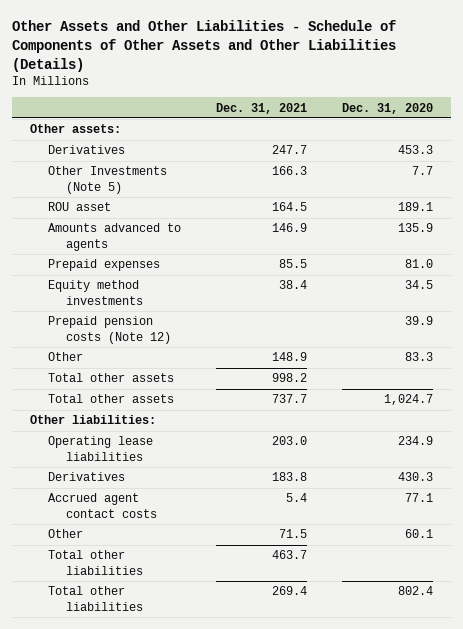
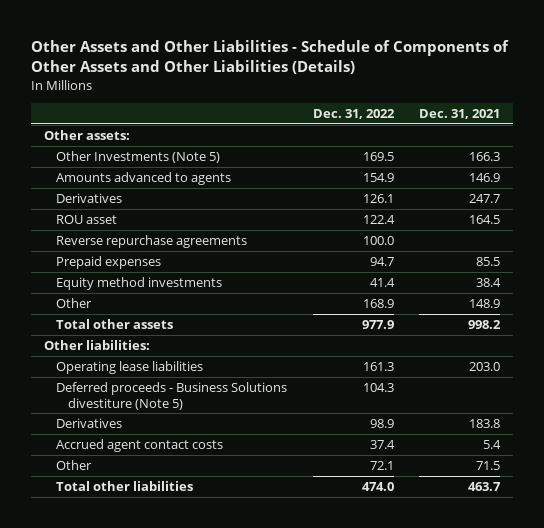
[342,102,434,114] Dec. 31, 2020 -> none
none -> [312,108,395,119] Dec. 31, 2022
[47,145,125,155] Derivatives -> [56,192,123,203] Derivatives
[47,202,111,212] ROU asset -> [56,214,118,224] ROU asset
none -> [56,234,248,248] Reverse repurchase agreements
[47,316,171,344] Prepaid pension costs (Note 12) -> none
[47,394,174,404] Total other assets -> none
none -> [56,381,288,410] Deferred proceeds - Business Solutions divestiture (Note 5)
[47,586,143,611] Total other liabilities -> none

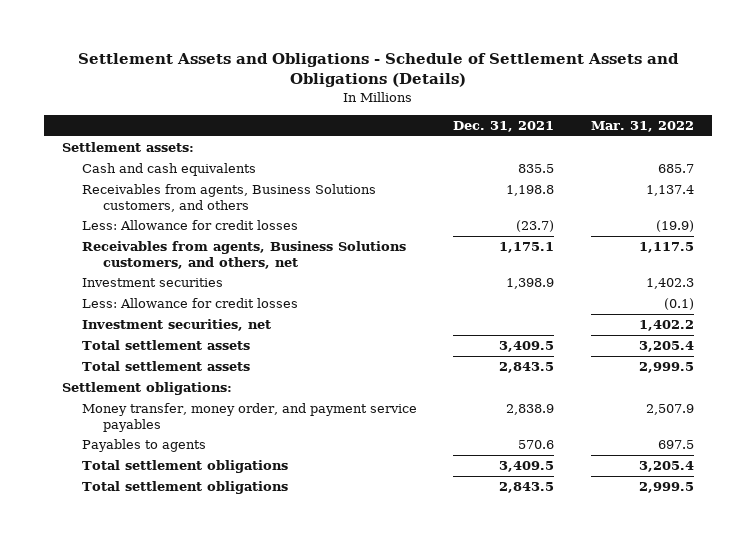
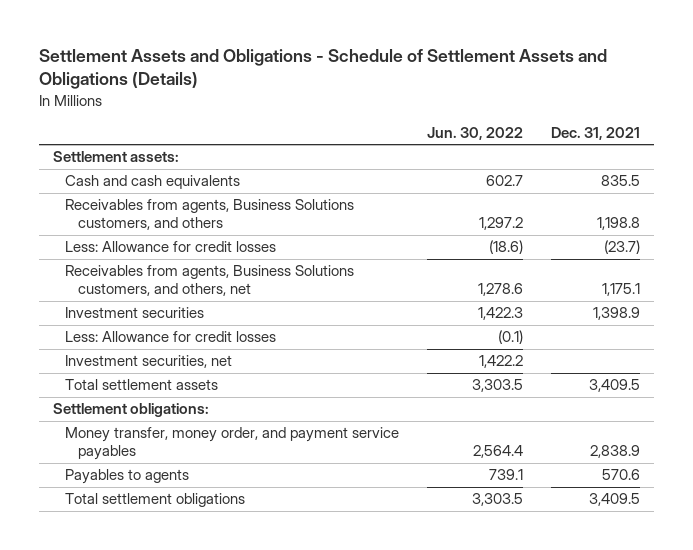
[590,121,694,133] Mar. 31, 2022 -> none
none -> [427,127,524,141] Jun. 30, 2022
[82,361,251,372] Total settlement assets -> none
[82,481,289,495] Total settlement obligations -> none

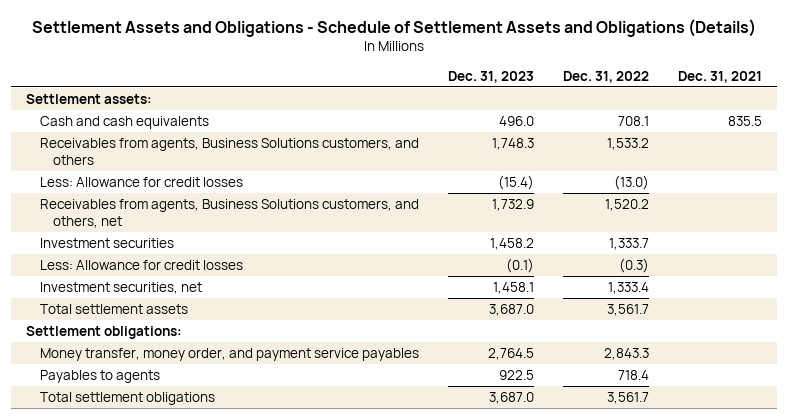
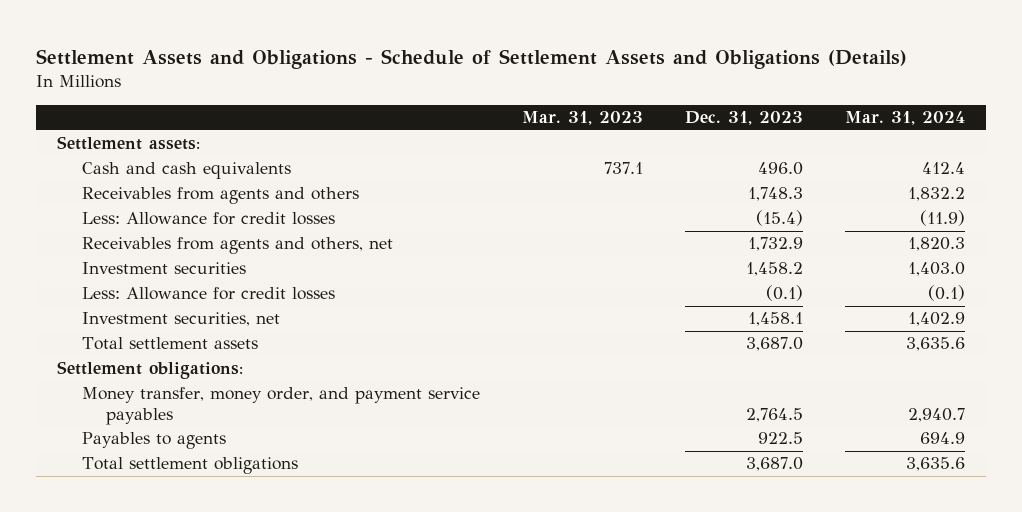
[562,70,649,83] Dec. 31, 2022 -> none
[678,70,763,83] Dec. 31, 2021 -> none
none -> [521,111,643,126] Mar. 31, 2023
none -> [844,111,965,126] Mar. 31, 2024
[39,138,419,165] Receivables from agents, Business Solutions customers, and others -> [81,187,359,205] Receivables from agents and others
[39,199,419,228] Receivables from agents, Business Solutions customers, and others, net -> [81,237,393,255] Receivables from agents and others, net

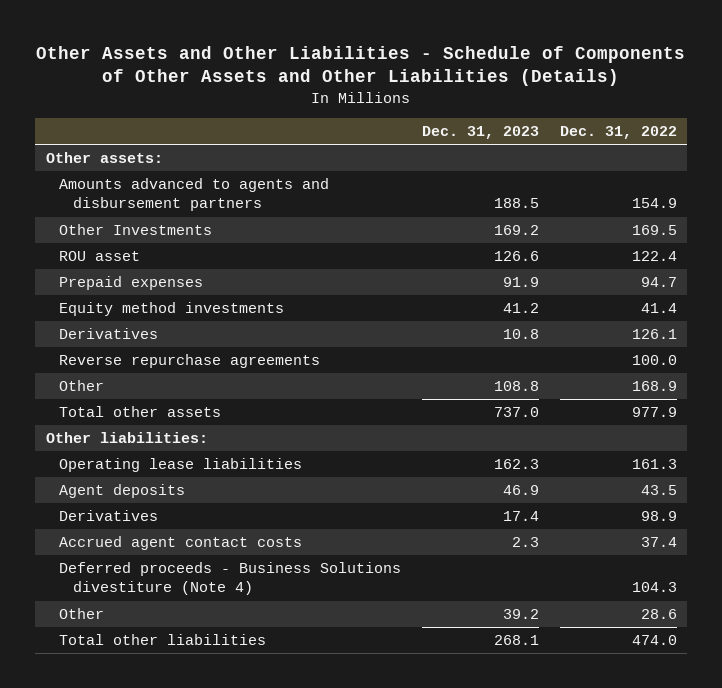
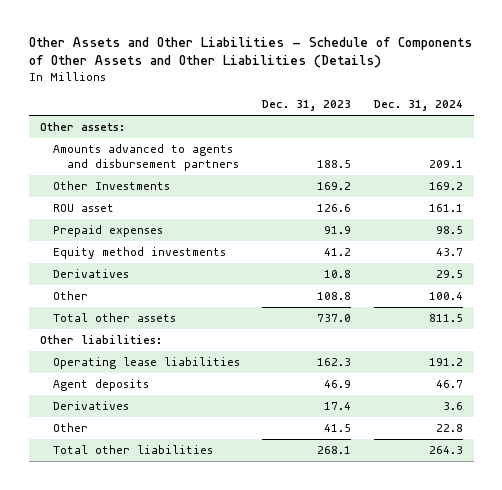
[559,126,677,140] Dec. 31, 2022 -> none
none -> [373,100,463,112] Dec. 31, 2024
[59,354,321,369] Reverse repurchase agreements -> none
[59,536,303,551] Accrued agent contact costs -> none
[59,562,402,596] Deferred proceeds - Business Solutions divestiture (Note 4) -> none
[502,609,539,620] 39.2 -> [324,424,352,433] 41.5

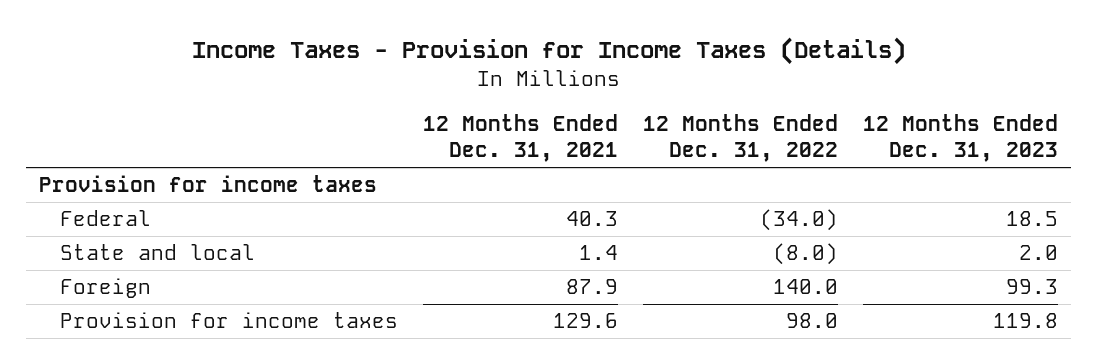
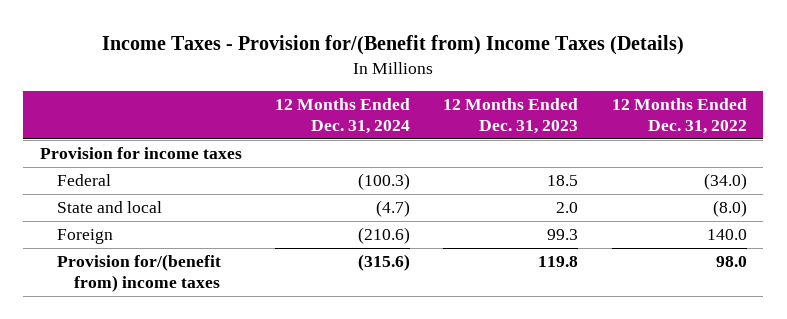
[191,37,906,66] Income Taxes - Provision for Income Taxes (Details) -> [102,35,685,56] Income Taxes - Provision for/(Benefit from) Income Taxes (Details)
[423,113,619,163] 12 Months Ended Dec. 31, 2021 -> none
none -> [275,98,411,134] 12 Months Ended Dec. 31, 2024
[60,312,399,329] Provision for income taxes -> [56,254,221,292] Provision for/(benefit from) income taxes

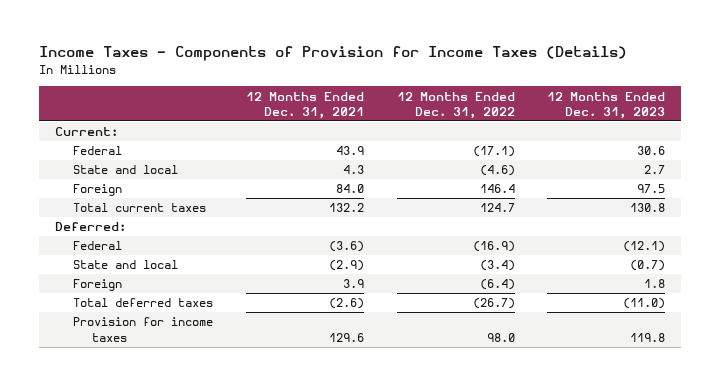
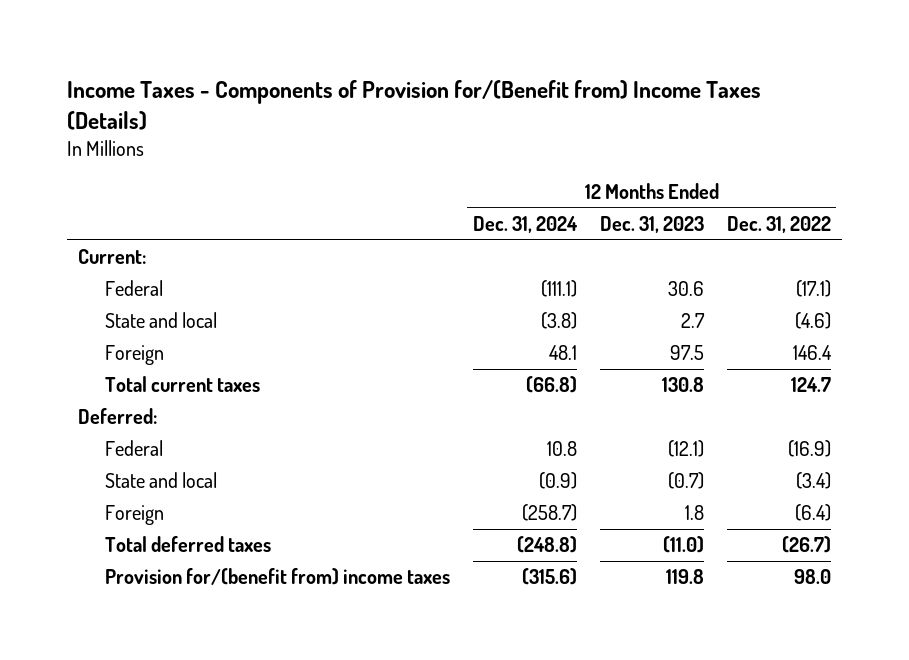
[38,46,627,62] Income Taxes - Components of Provision for Income Taxes (Details) -> [66,79,761,130] Income Taxes - Components of Provision for/(Benefit from) Income Taxes (Details)
[245,91,364,119] 12 Months Ended Dec. 31, 2021 -> none
none -> [472,216,578,234] Dec. 31, 2024
[73,317,214,342] Provision for income taxes -> [105,568,451,586] Provision for/(benefit from) income taxes

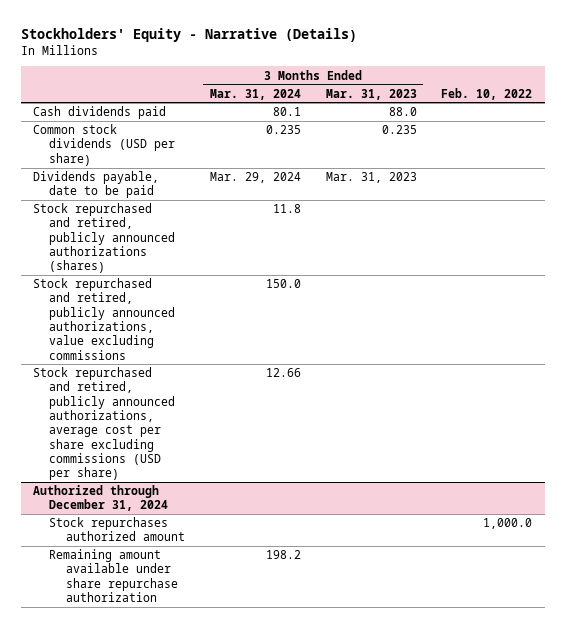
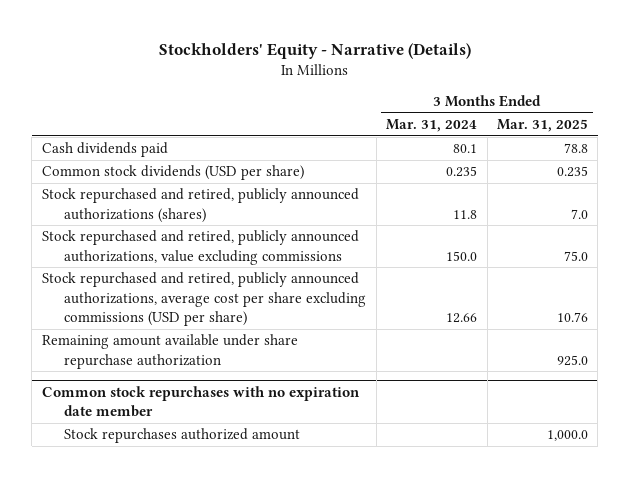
[325,88,417,100] Mar. 31, 2023 -> none
[441,87,533,100] Feb. 10, 2022 -> none
none -> [496,119,588,133] Mar. 31, 2025
[33,171,160,199] Dividends payable, date to be paid -> none
[33,485,169,512] Authorized through December 31, 2024 -> none
none -> [41,334,298,369] Remaining amount available under share repurchase authorization
none -> [41,385,360,418] Common stock repurchases with no expiration date member
[49,549,178,603] Remaining amount available under share repurchase authorization -> none

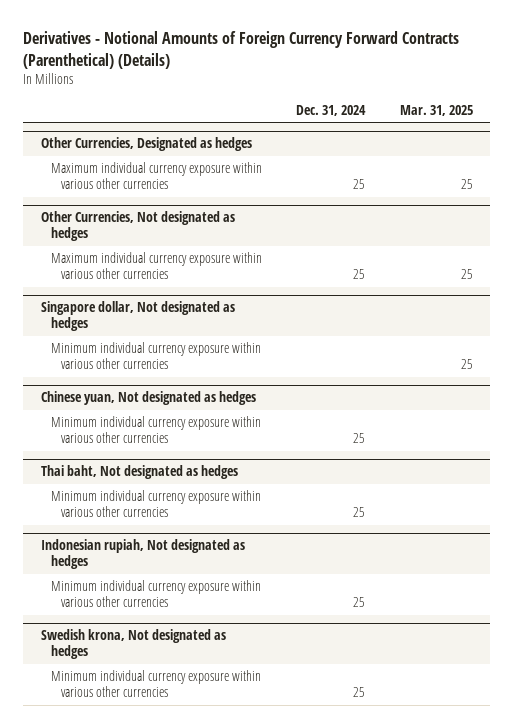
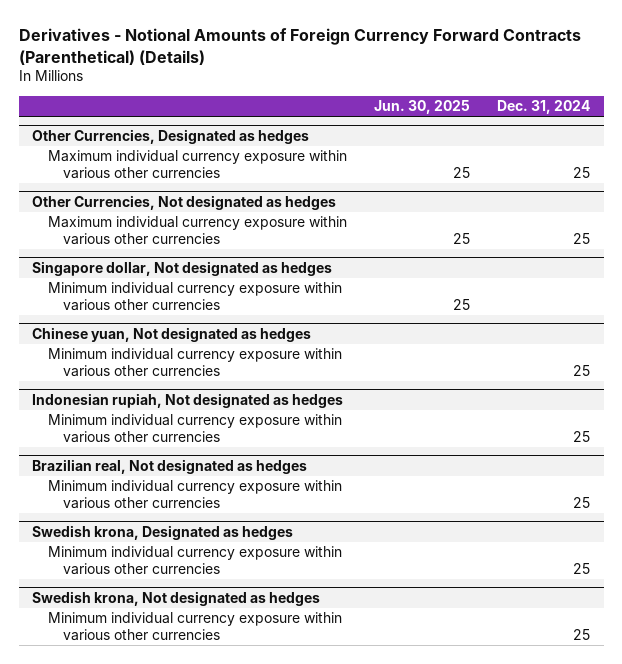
[400,104,474,116] Mar. 31, 2025 -> none
none -> [373,99,470,114] Jun. 30, 2025
[40,465,238,480] Thai baht, Not designated as hedges -> none
[50,490,261,518] Minimum individual currency exposure within various other currencies -> none
none -> [32,458,308,474] Brazilian real, Not designated as hedges
none -> [47,480,342,510] Minimum individual currency exposure within various other currencies
none -> [32,524,294,540] Swedish krona, Designated as hedges
none -> [47,546,342,576] Minimum individual currency exposure within various other currencies

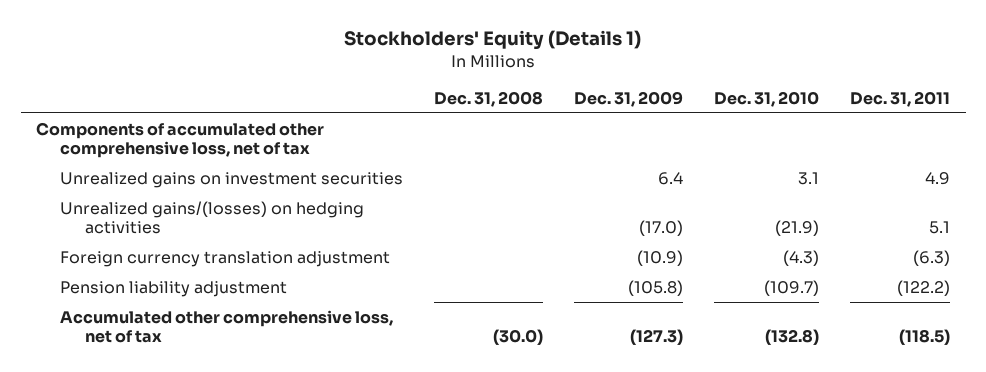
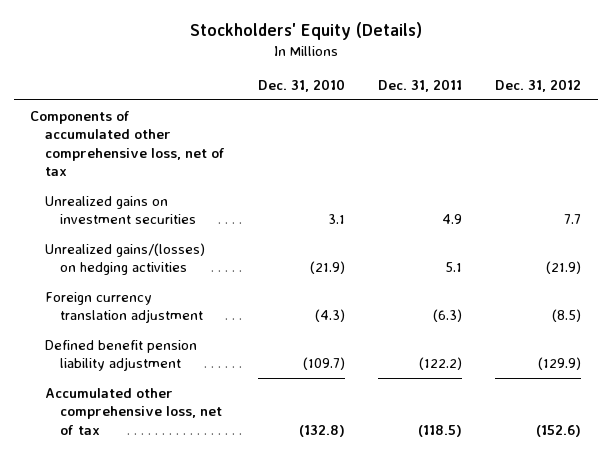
[344,30,642,51] Stockholders' Equity (Details 1) -> [189,22,422,41] Stockholders' Equity (Details)
[434,90,544,107] Dec. 31, 2008 -> none
[574,90,684,107] Dec. 31, 2009 -> none
none -> [495,78,582,92] Dec. 31, 2012
[60,280,288,297] Pension liability adjustment -> [45,339,198,372] Defined benefit pension liability adjustment

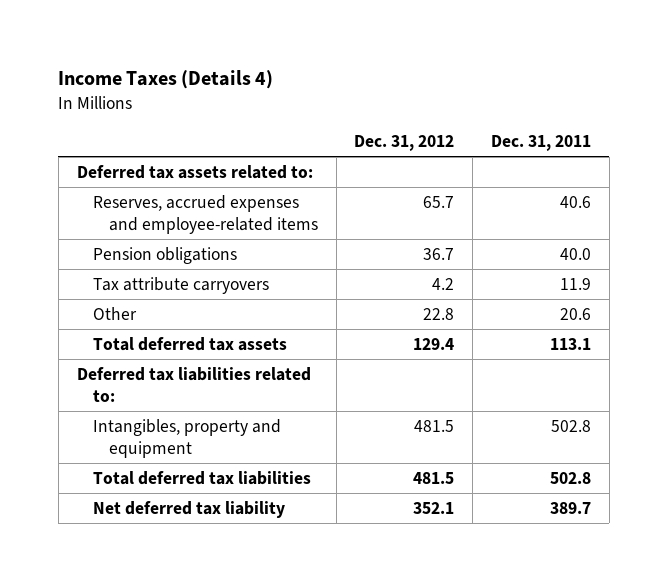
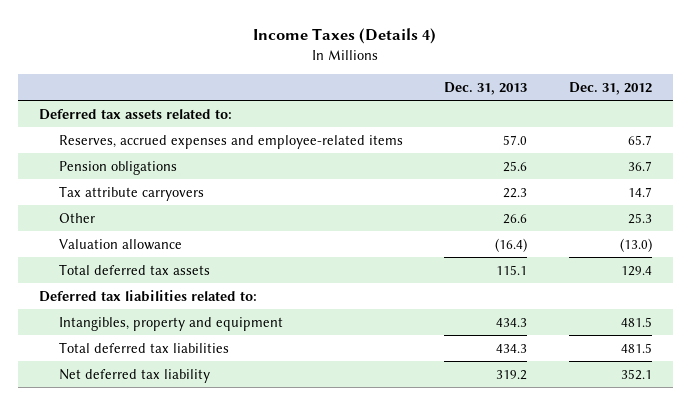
[491,134,592,151] Dec. 31, 2011 -> none
none -> [444,81,528,95] Dec. 31, 2013
[432,277,455,290] 4.2 -> [627,186,652,197] 14.7
[423,307,455,320] 22.8 -> [627,212,652,224] 25.3
none -> [58,238,182,250] Valuation allowance

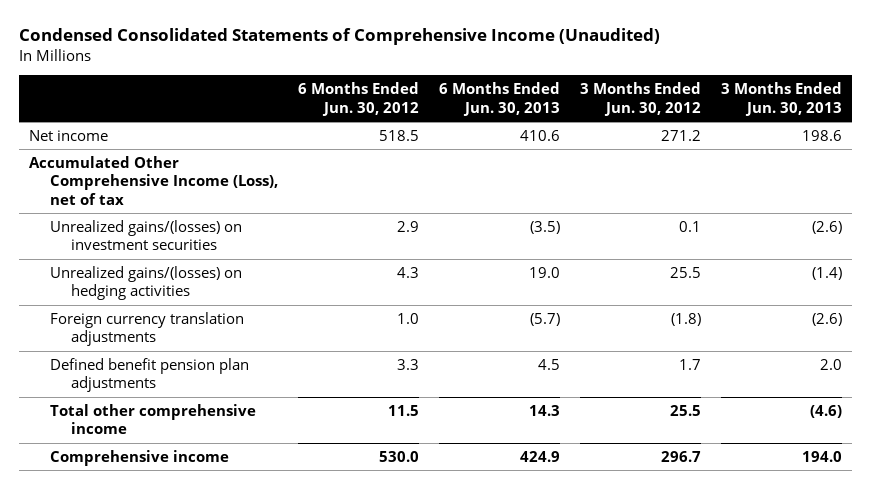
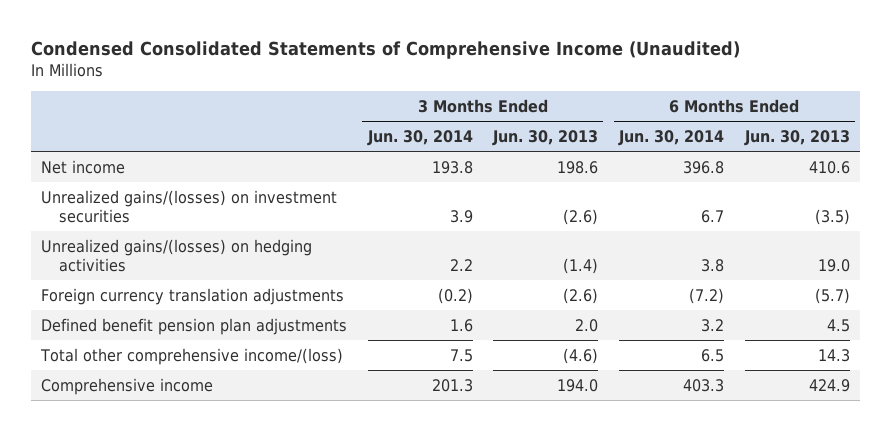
[298,82,420,116] 6 Months Ended Jun. 30, 2012 -> none
[579,82,701,116] 3 Months Ended Jun. 30, 2012 -> none
none -> [366,129,473,146] Jun. 30, 2014
none -> [617,129,724,146] Jun. 30, 2014
[28,155,279,205] Accumulated Other Comprehensive Income (Loss), net of tax -> none
[50,403,257,435] Total other comprehensive income -> [39,347,343,365] Total other comprehensive income/(loss)

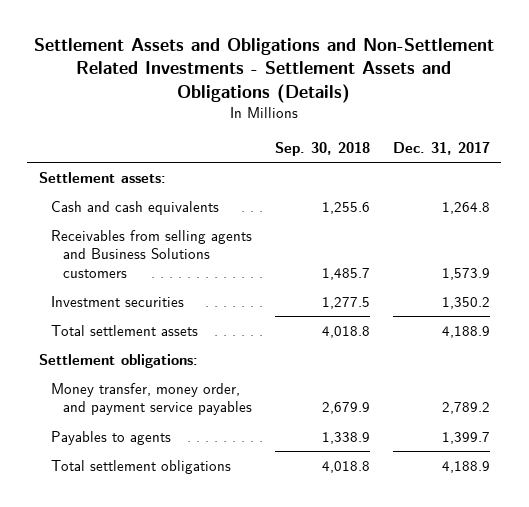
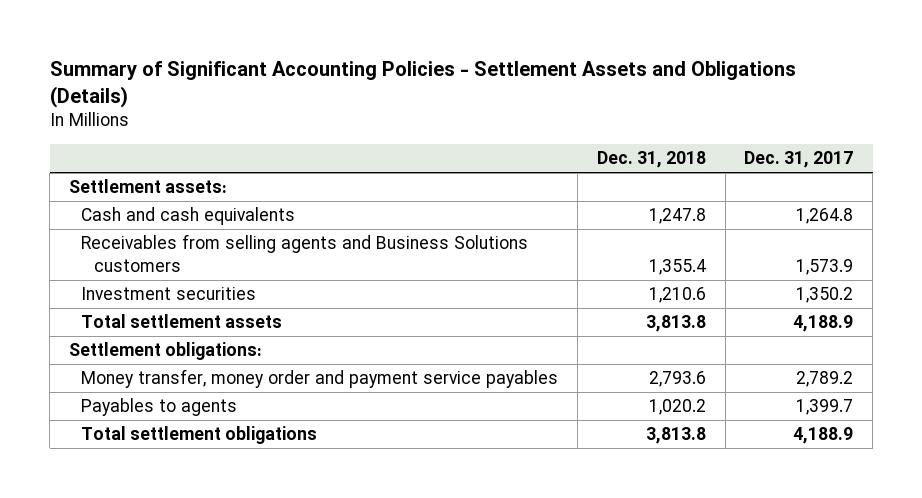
[34,37,495,103] Settlement Assets and Obligations and Non-Settlement Related Investments - Settlement Assets and Obligations (Details) -> [49,61,796,109] Summary of Significant Accounting Policies - Settlement Assets and Obligations (Details)
[274,141,370,156] Sep. 30, 2018 -> none
none -> [596,150,706,168] Dec. 31, 2018
[50,382,252,416] Money transfer, money order, and payment service payables -> [81,369,559,389] Money transfer, money order and payment service payables

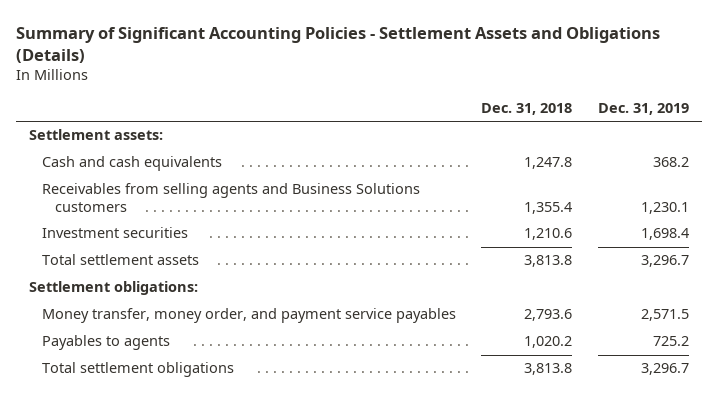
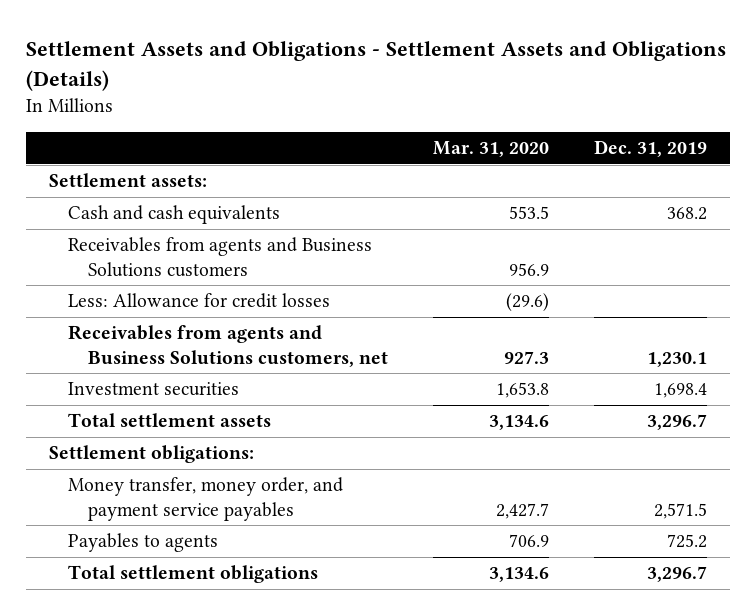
[16,26,661,64] Summary of Significant Accounting Policies - Settlement Assets and Obligations (Details) -> [26,41,727,92] Settlement Assets and Obligations - Settlement Assets and Obligations (Details)
[481,103,573,116] Dec. 31, 2018 -> none
none -> [433,140,550,157] Mar. 31, 2020
none -> [68,237,373,277] Receivables from agents and Business Solutions customers
none -> [68,293,331,309] Less: Allowance for credit losses
[42,183,421,212] Receivables from selling agents and Business Solutions customers -> [68,325,389,367] Receivables from agents and Business Solutions customers, net

